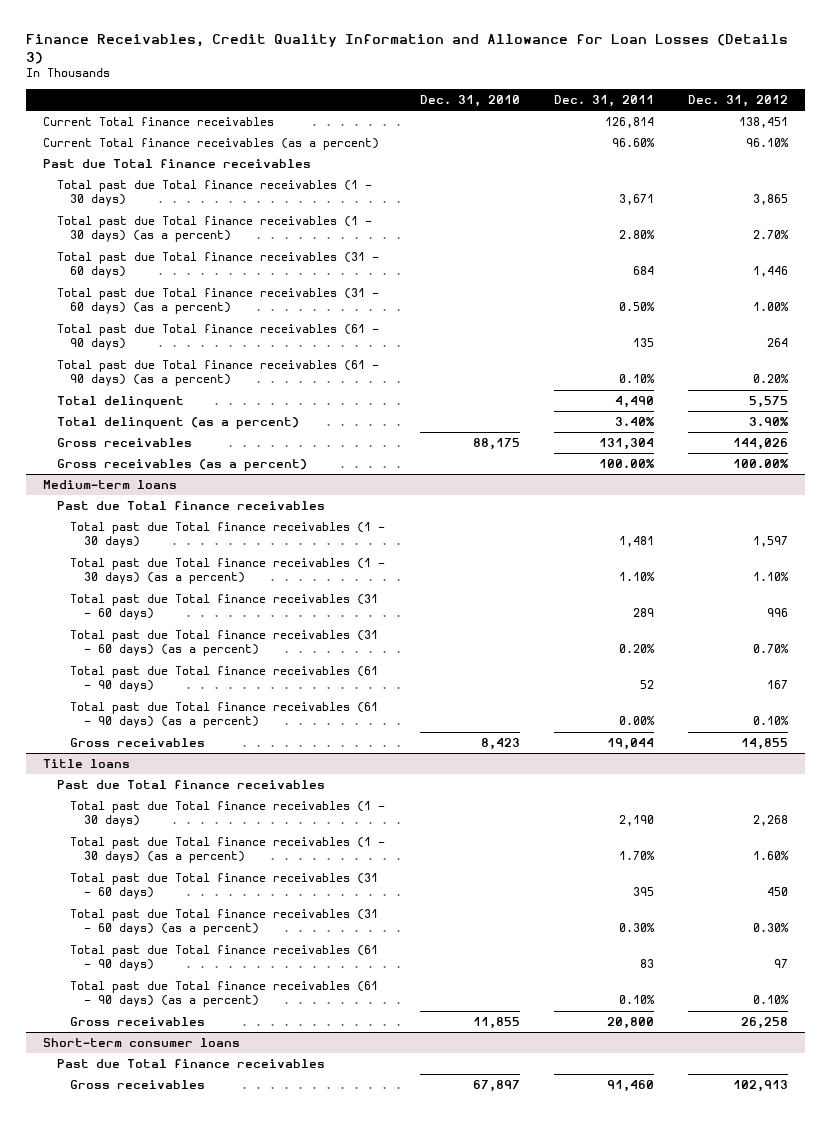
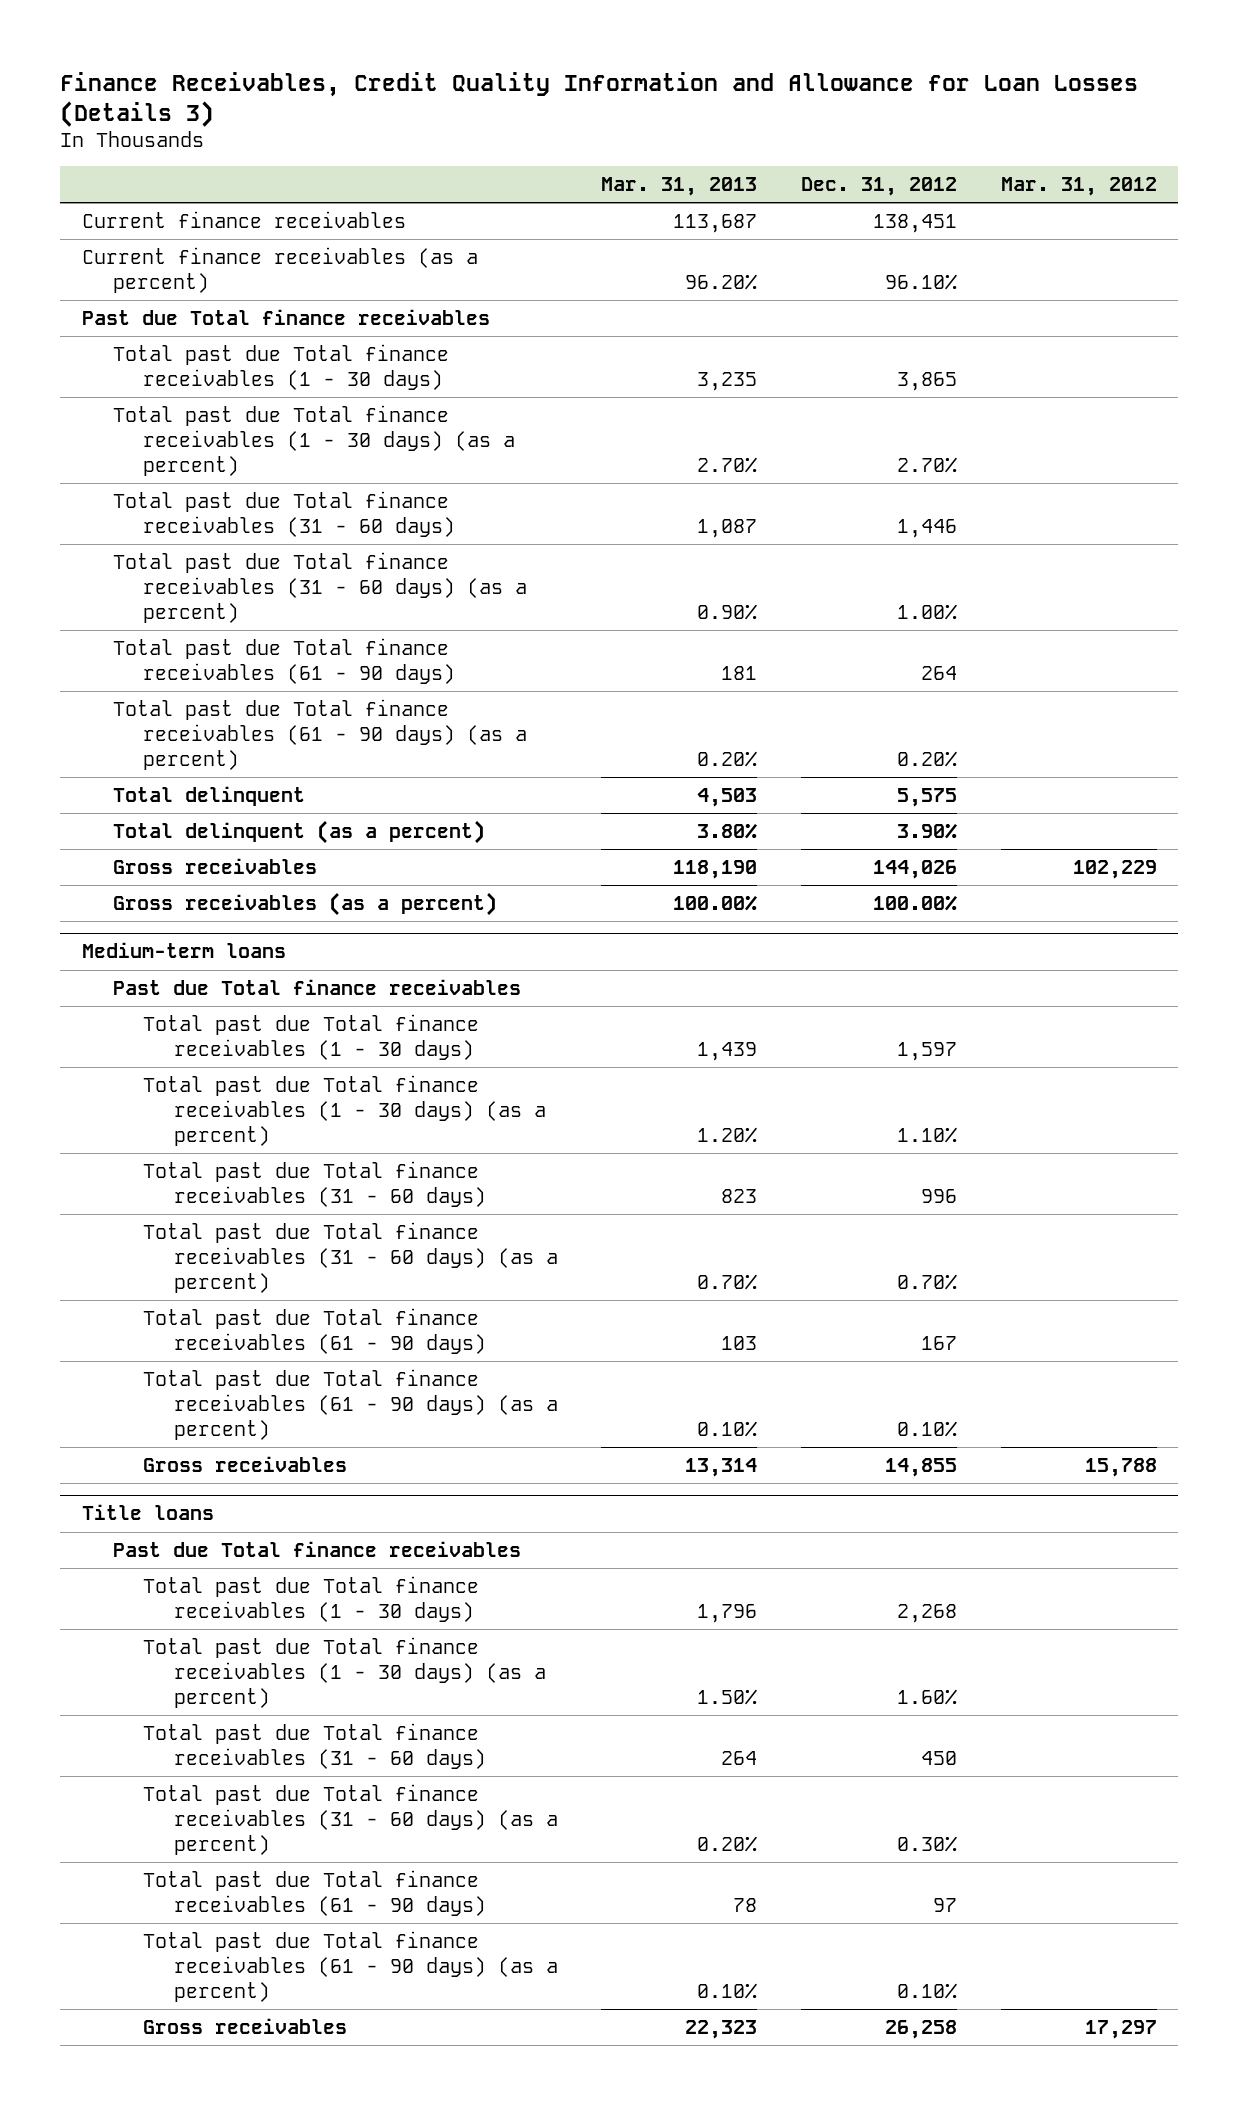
[419,94,520,107] Dec. 31, 2010 -> none
[553,94,654,107] Dec. 31, 2011 -> none
none -> [601,177,758,197] Mar. 31, 2013
none -> [1000,177,1157,197] Mar. 31, 2012
[43,117,275,127] Current Total finance receivables -> [82,210,407,228] Current finance receivables
[43,138,380,151] Current Total finance receivables (as a percent) -> [82,246,479,293] Current finance receivables (as a percent)
[43,1038,241,1048] Short-term consumer loans -> none
[56,1059,325,1069] Past due Total finance receivables -> none
[70,1080,206,1090] Gross receivables -> none

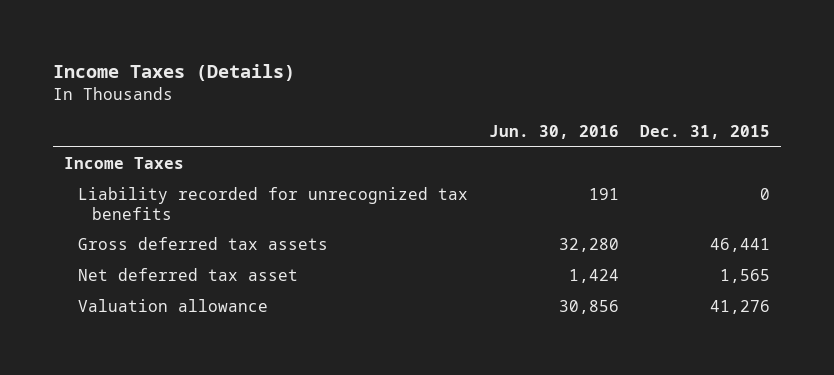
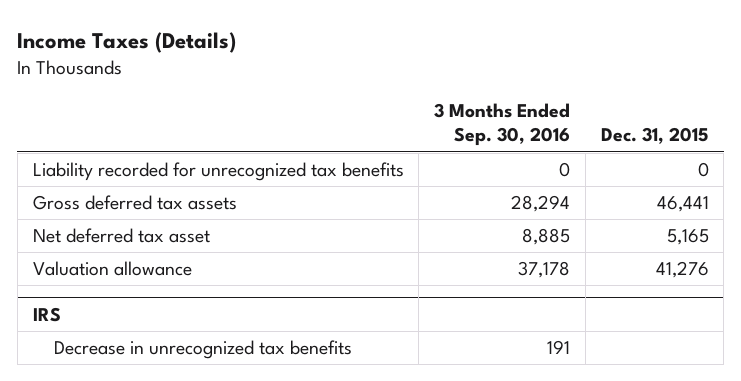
[489,125,620,140] Jun. 30, 2016 -> none
none -> [434,102,571,147] 3 Months Ended Sep. 30, 2016
[63,157,184,170] Income Taxes -> none
[720,269,771,284] 1,565 -> [666,229,709,246] 5,165
none -> [32,306,61,322] IRS
none -> [54,340,353,360] Decrease in unrecognized tax benefits

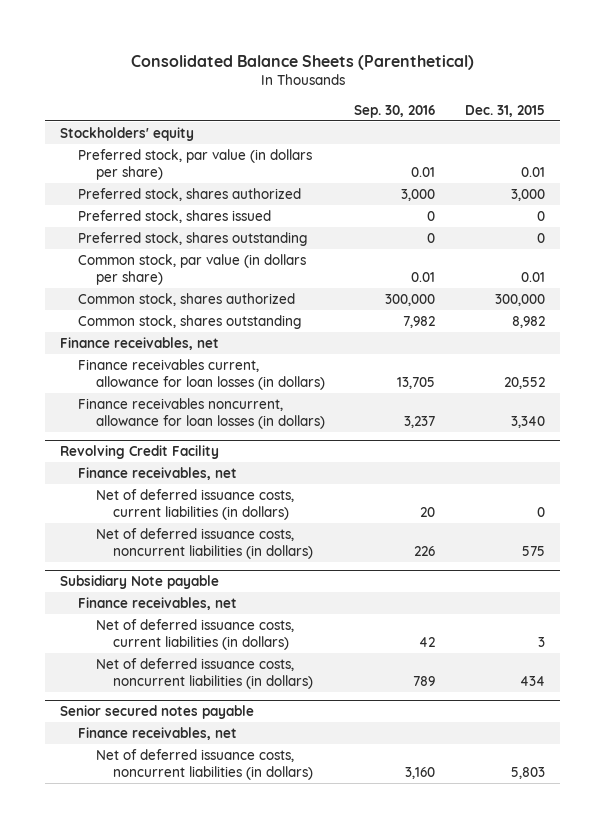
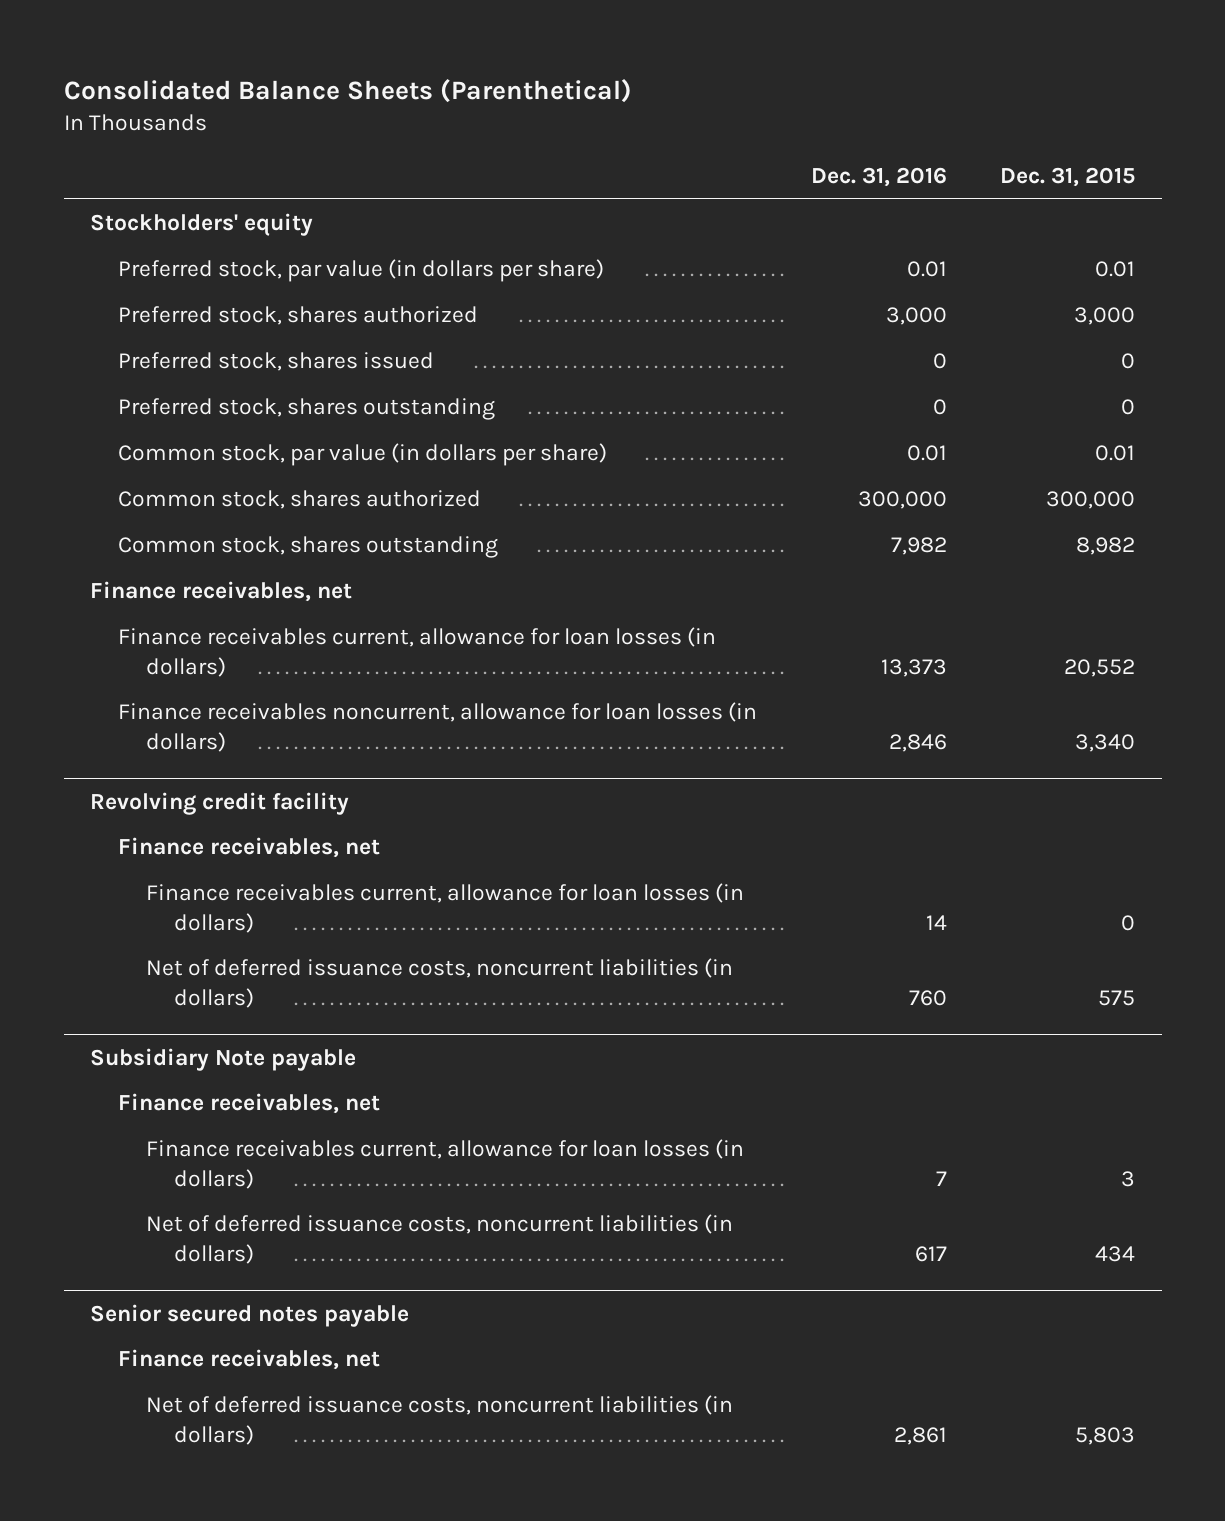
[354,104,436,118] Sep. 30, 2016 -> none
none -> [810,167,947,188] Dec. 31, 2016
[60,445,220,460] Revolving Credit Facility -> [90,791,350,815] Revolving credit facility
[95,488,294,520] Net of deferred issuance costs, current liabilities (in dollars) -> none
none -> [146,882,745,933] Finance receivables current, allowance for loan losses (in dollars)
[95,618,294,650] Net of deferred issuance costs, current liabilities (in dollars) -> none
none -> [146,1138,745,1189] Finance receivables current, allowance for loan losses (in dollars)

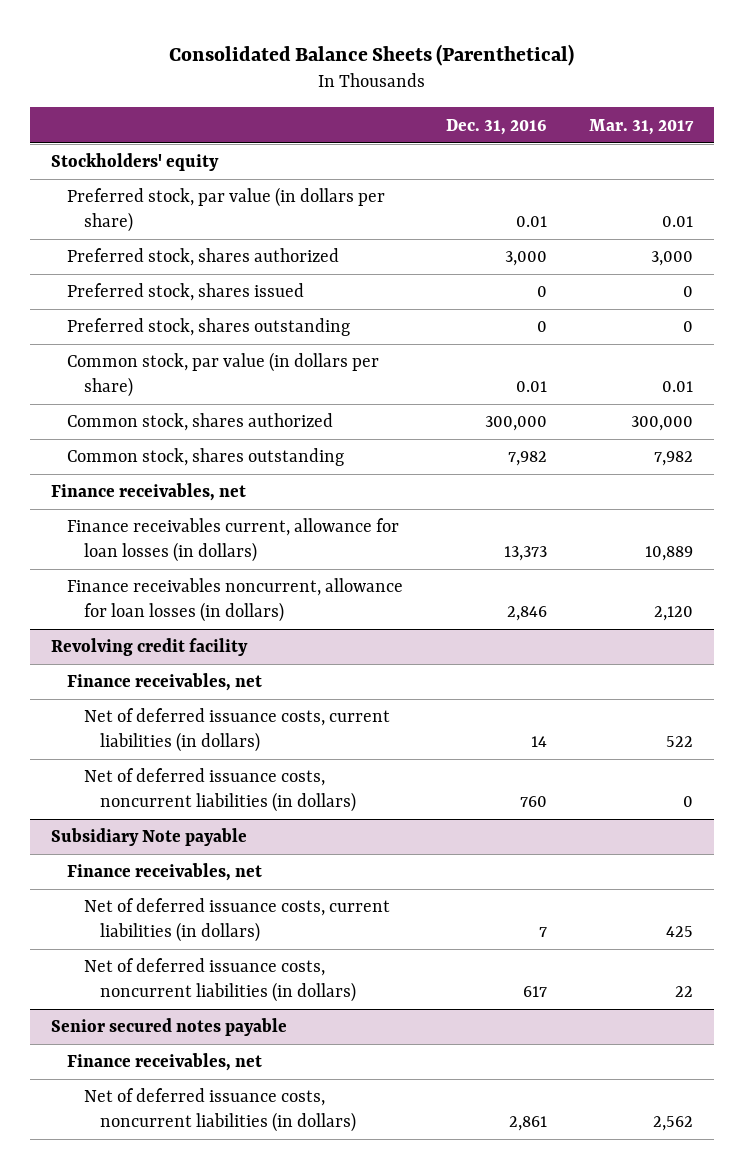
[1000,167,1136,188] Dec. 31, 2015 -> none
none -> [588,118,694,135] Mar. 31, 2017
[146,882,745,933] Finance receivables current, allowance for loan losses (in dollars) -> none
none -> [83,708,390,752] Net of deferred issuance costs, current liabilities (in dollars)
[146,1138,745,1189] Finance receivables current, allowance for loan losses (in dollars) -> none
none -> [83,898,390,942] Net of deferred issuance costs, current liabilities (in dollars)

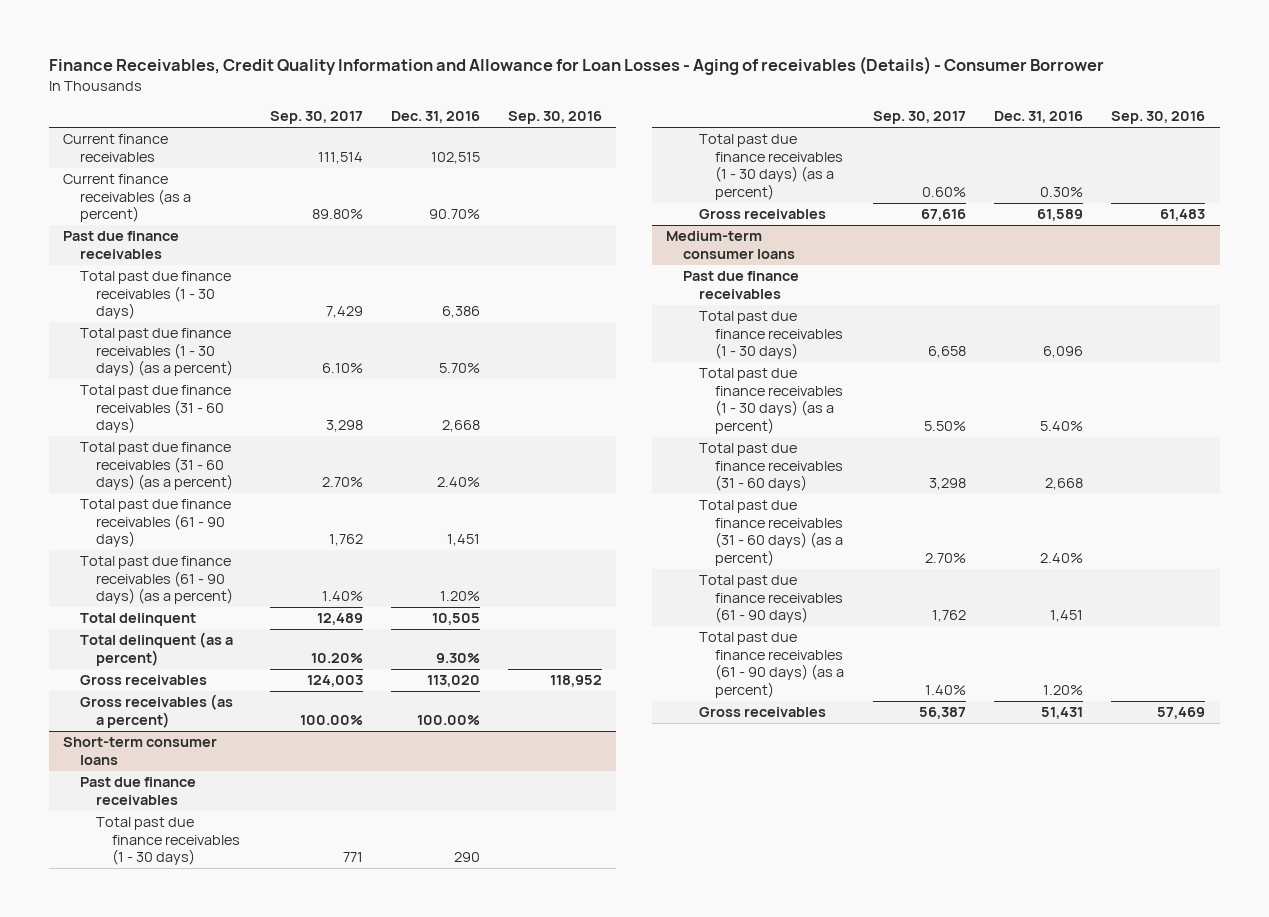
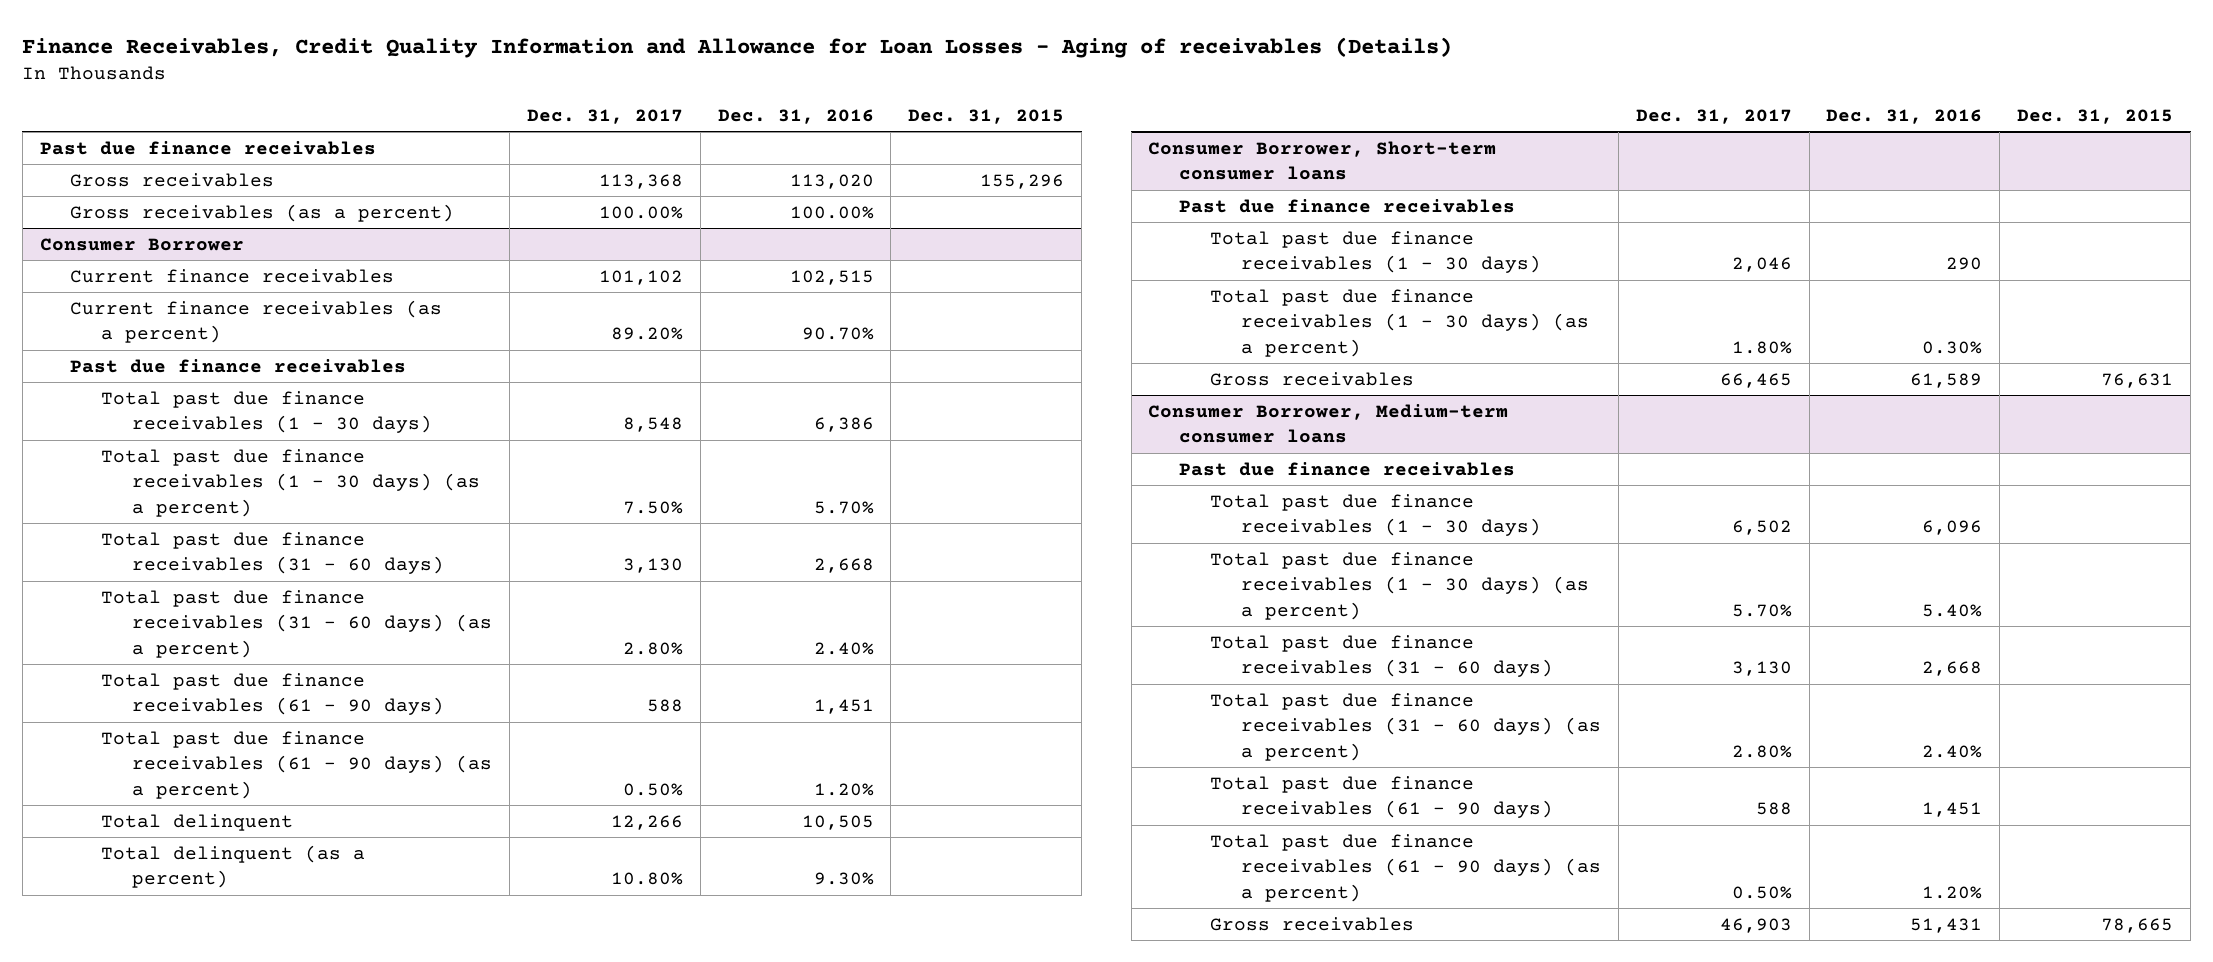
[49,56,1105,76] Finance Receivables, Credit Quality Information and Allowance for Loan Losses - Aging of receivables (Details) - Consumer Borrower -> [22,36,1453,58] Finance Receivables, Credit Quality Information and Allowance for Loan Losses - Aging of receivables (Details)
[269,111,363,125] Sep. 30, 2017 -> none
[508,111,603,125] Sep. 30, 2016 -> none
none -> [526,108,683,124] Dec. 31, 2017
none -> [908,108,1065,124] Dec. 31, 2015
none -> [39,140,376,155] Past due finance receivables
[79,675,207,686] Gross receivables -> [70,172,275,187] Gross receivables
[79,694,233,728] Gross receivables (as a percent) -> [70,203,455,222] Gross receivables (as a percent)
none -> [39,237,244,251] Consumer Borrower
[63,737,218,765] Short-term consumer loans -> [1148,140,1497,181] Consumer Borrower, Short-term consumer loans
[666,231,795,259] Medium-term consumer loans -> [1148,403,1509,444] Consumer Borrower, Medium-term consumer loans

